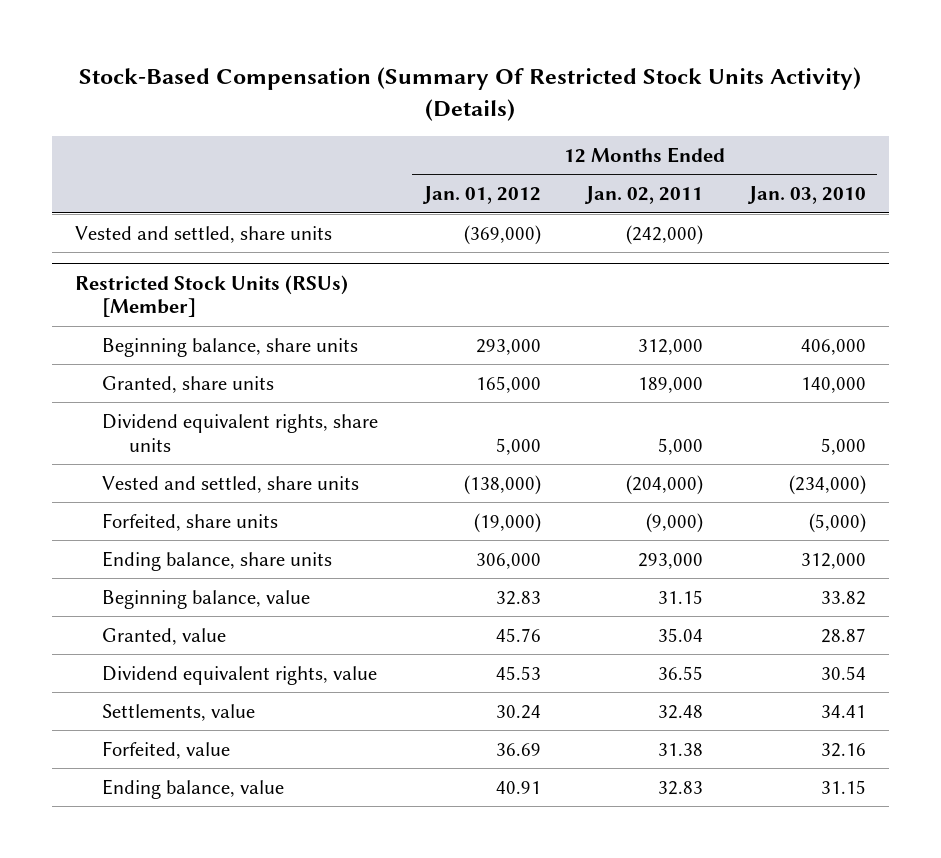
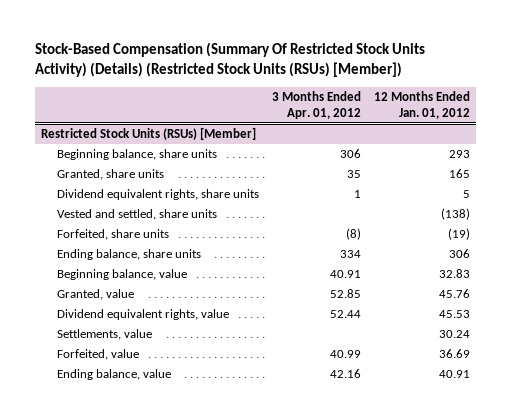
[79,66,862,121] Stock-Based Compensation (Summary Of Restricted Stock Units Activity) (Details) -> [34,42,425,78] Stock-Based Compensation (Summary Of Restricted Stock Units Activity) (Details) (Restricted Stock Units (RSUs) [Member])
[584,186,704,205] Jan. 02, 2011 -> none
[747,186,867,205] Jan. 03, 2010 -> none
none -> [271,91,361,119] 3 Months Ended Apr. 01, 2012
[74,225,332,243] Vested and settled, share units -> none
[475,338,541,355] 293,000 -> [448,150,470,159] 293
[475,375,541,393] 165,000 -> [448,169,470,179] 165
[495,437,541,455] 5,000 -> [462,190,470,199] 5
[463,474,541,495] (138,000) -> [440,208,470,221] (138)
[473,512,541,533] (19,000) -> [447,228,470,241] (19)
[475,552,541,569] 306,000 -> [448,249,470,259] 306

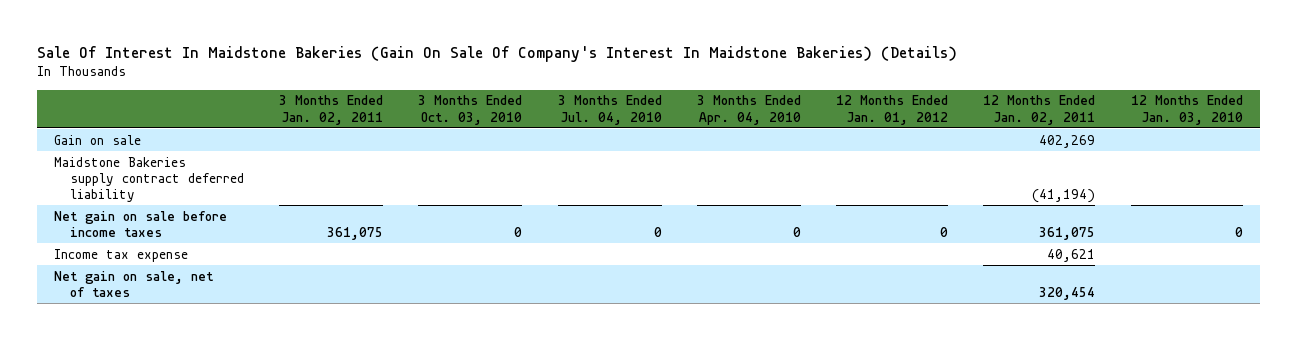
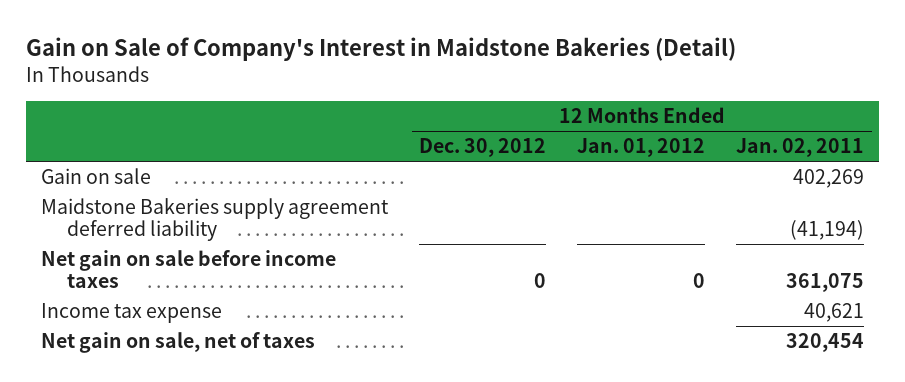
[36,45,957,62] Sale Of Interest In Maidstone Bakeries (Gain On Sale Of Company's Interest In Maidstone Bakeries) (Details) -> [26,36,737,61] Gain on Sale of Company's Interest in Maidstone Bakeries (Detail)
[278,95,383,125] 3 Months Ended Jan. 02, 2011 -> none
[418,95,523,125] 3 Months Ended Oct. 03, 2010 -> none
[557,95,662,125] 3 Months Ended Jul. 04, 2010 -> none
[696,95,801,125] 3 Months Ended Apr. 04, 2010 -> none
[1130,95,1243,125] 12 Months Ended Jan. 03, 2010 -> none
none -> [419,138,547,158] Dec. 30, 2012
[54,156,244,203] Maidstone Bakeries supply contract deferred liability -> [41,198,390,242] Maidstone Bakeries supply agreement deferred liability

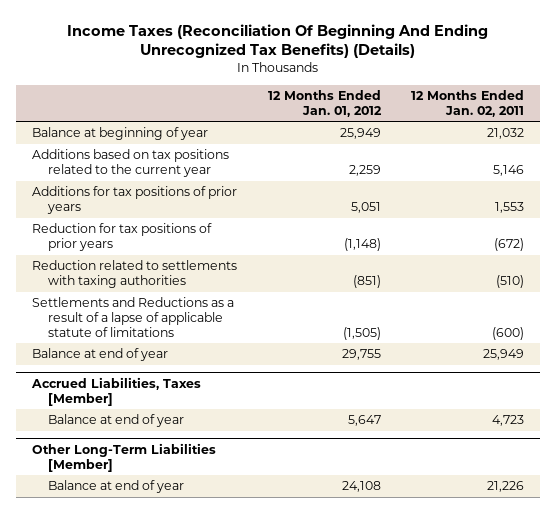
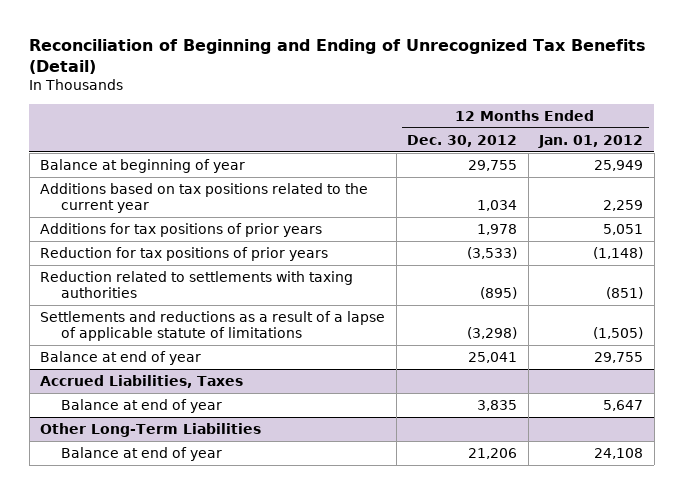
[67,23,489,59] Income Taxes (Reconciliation Of Beginning And Ending Unrecognized Tax Benefits) (Details) -> [29,38,647,74] Reconciliation of Beginning and Ending of Unrecognized Tax Benefits (Detail)
[411,89,525,117] 12 Months Ended Jan. 02, 2011 -> none
none -> [407,134,518,147] Dec. 30, 2012
[31,297,234,338] Settlements and Reductions as a result of a lapse of applicable statute of limitations -> [40,310,386,342] Settlements and reductions as a result of a lapse of applicable statute of limitations
[30,376,201,406] Accrued Liabilities, Taxes [Member] -> [40,374,244,388] Accrued Liabilities, Taxes
[31,442,216,472] Other Long-Term Liabilities [Member] -> [40,422,262,437] Other Long-Term Liabilities

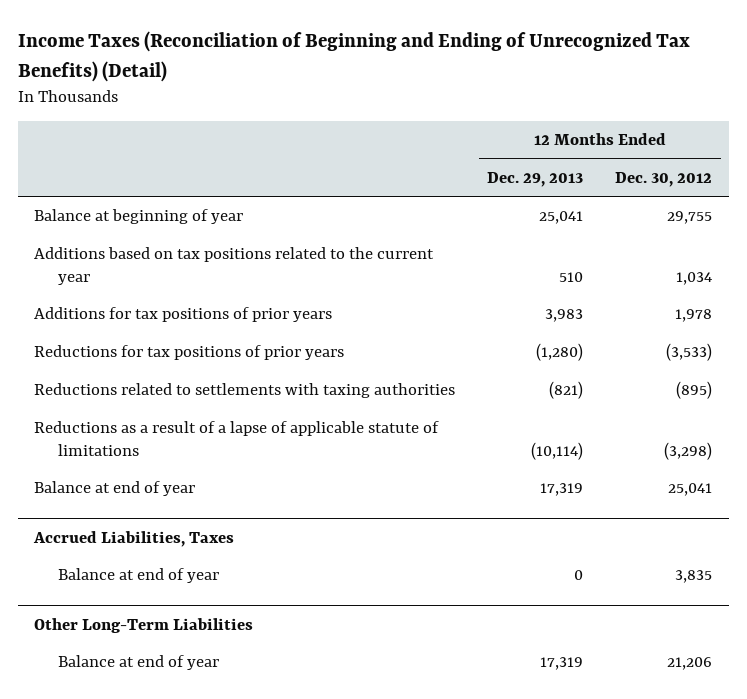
[29,38,647,74] Reconciliation of Beginning and Ending of Unrecognized Tax Benefits (Detail) -> [18,31,691,82] Income Taxes (Reconciliation of Beginning and Ending of Unrecognized Tax Benefits) (Detail)
[538,134,644,148] Jan. 01, 2012 -> none
none -> [487,172,584,188] Dec. 29, 2013
[40,246,329,261] Reduction for tax positions of prior years -> [34,345,345,361] Reductions for tax positions of prior years
[40,270,354,299] Reduction related to settlements with taxing authorities -> [34,383,456,399] Reductions related to settlements with taxing authorities
[40,310,386,342] Settlements and reductions as a result of a lapse of applicable statute of limitations -> [34,421,440,457] Reductions as a result of a lapse of applicable statute of limitations

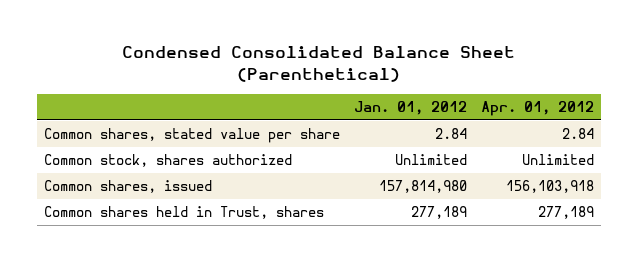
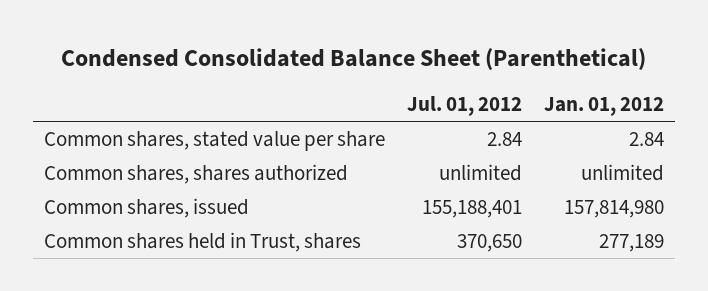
[481,100,595,116] Apr. 01, 2012 -> none
none -> [407,95,523,116] Jul. 01, 2012
[44,154,293,168] Common stock, shares authorized -> [44,164,349,185] Common shares, shares authorized
[395,154,468,166] Unlimited -> [580,164,664,182] unlimited

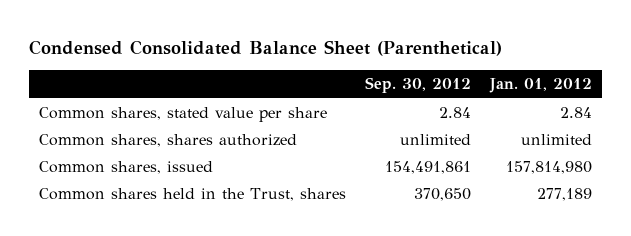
[407,95,523,116] Jul. 01, 2012 -> none
none -> [365,77,472,94] Sep. 30, 2012
[44,232,362,253] Common shares held in Trust, shares -> [38,188,346,202] Common shares held in the Trust, shares

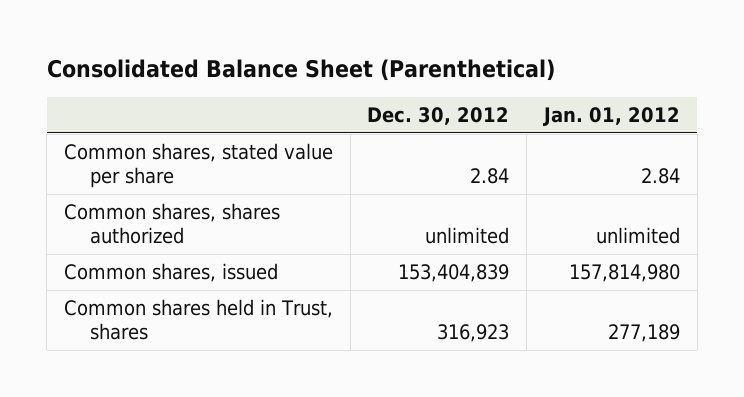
[29,40,503,57] Condensed Consolidated Balance Sheet (Parenthetical) -> [46,59,555,82] Consolidated Balance Sheet (Parenthetical)
[365,77,472,94] Sep. 30, 2012 -> none
none -> [367,106,510,125] Dec. 30, 2012
[38,188,346,202] Common shares held in the Trust, shares -> [63,298,333,341] Common shares held in Trust, shares

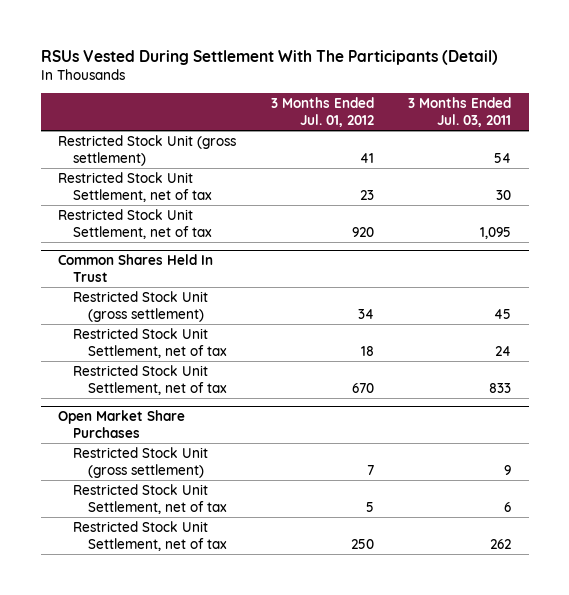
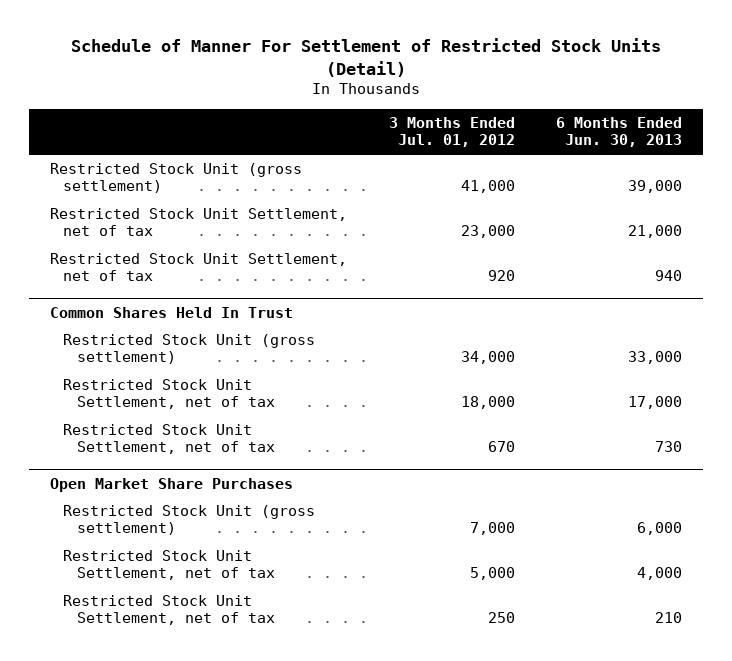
[40,49,498,65] RSUs Vested During Settlement With The Participants (Detail) -> [71,38,662,77] Schedule of Manner For Settlement of Restricted Stock Units (Detail)
[408,97,512,127] 3 Months Ended Jul. 03, 2011 -> none
none -> [556,117,683,148] 6 Months Ended Jun. 30, 2013
[359,152,374,163] 41 -> [460,180,515,194] 41,000
[359,189,374,200] 23 -> [460,225,515,239] 23,000
[357,308,374,319] 34 -> [460,351,515,365] 34,000
[360,345,374,356] 18 -> [460,396,515,410] 18,000
[366,464,374,475] 7 -> [469,522,515,536] 7,000
[365,501,374,512] 5 -> [469,567,515,581] 5,000

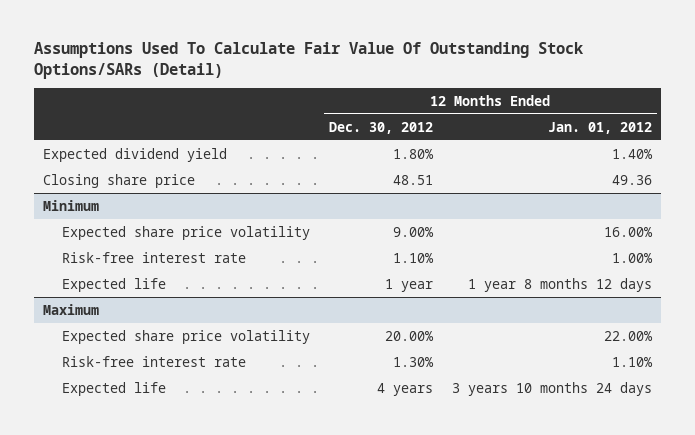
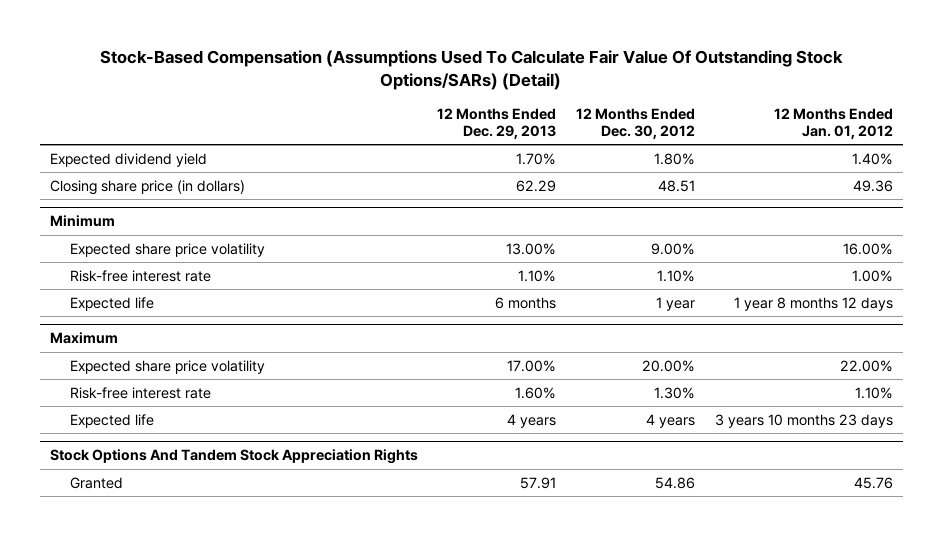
[33,42,584,79] Assumptions Used To Calculate Fair Value Of Outstanding Stock Options/SARs (Detail) -> [100,49,844,90] Stock-Based Compensation (Assumptions Used To Calculate Fair Value Of Outstanding Stock Options/SARs) (Detail)
none -> [437,108,557,140] 12 Months Ended Dec. 29, 2013
[43,173,196,188] Closing share price -> [49,179,245,195] Closing share price (in dollars)
[451,381,652,396] 3 years 10 months 24 days -> [714,413,893,428] 3 years 10 months 23 days
none -> [49,449,418,465] Stock Options And Tandem Stock Appreciation Rights
none -> [69,476,123,489] Granted

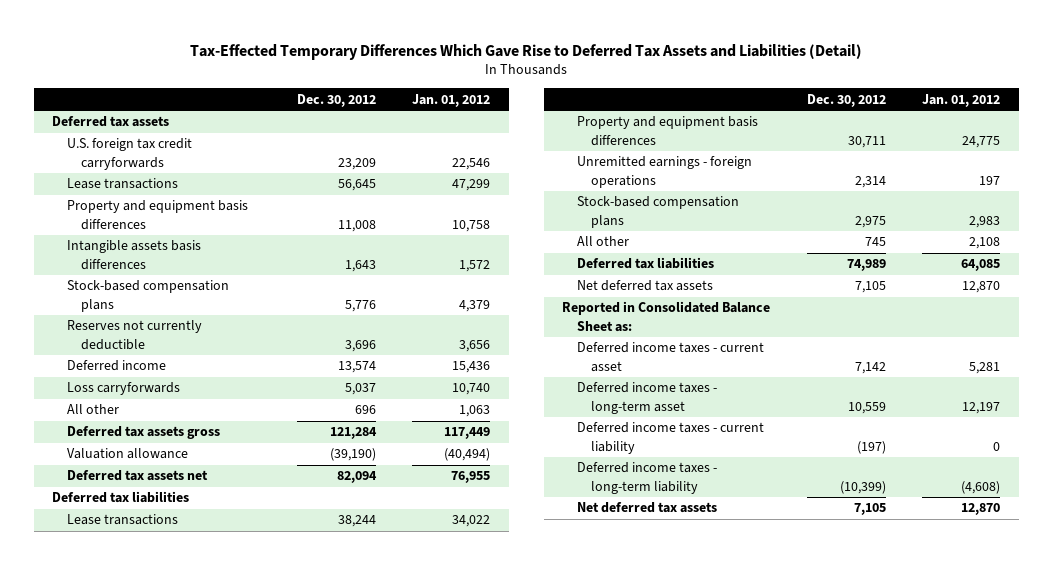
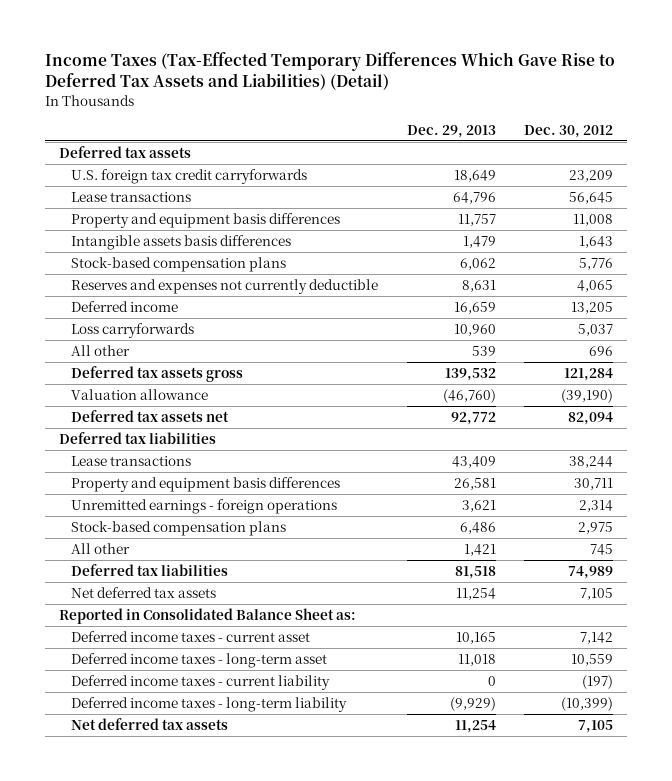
[190,43,863,60] Tax-Effected Temporary Differences Which Gave Rise to Deferred Tax Assets and Liabilities (Detail) -> [45,52,616,91] Income Taxes (Tax-Effected Temporary Differences Which Gave Rise to Deferred Tax Assets and Liabilities) (Detail)
[412,93,491,107] Jan. 01, 2012 -> none
none -> [406,124,496,138] Dec. 29, 2013
[66,320,202,350] Reserves not currently deductible -> [71,278,379,294] Reserves and expenses not currently deductible
[344,339,376,352] 3,696 -> [576,279,613,292] 4,065
[337,361,376,374] 13,574 -> [570,301,613,314] 13,205

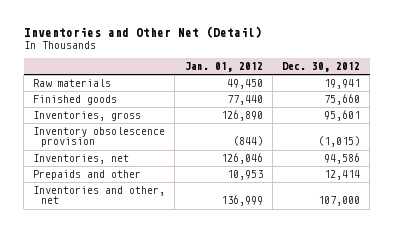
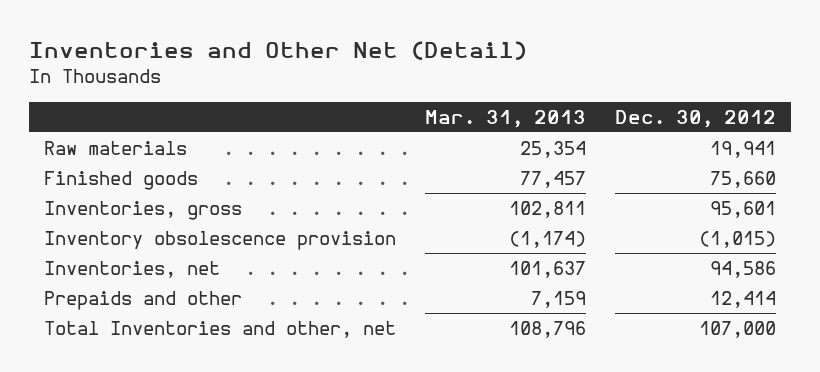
[184,62,263,73] Jan. 01, 2012 -> none
none -> [424,109,586,128] Mar. 31, 2013
[33,186,166,205] Inventories and other, net -> [43,321,396,339] Total Inventories and other, net

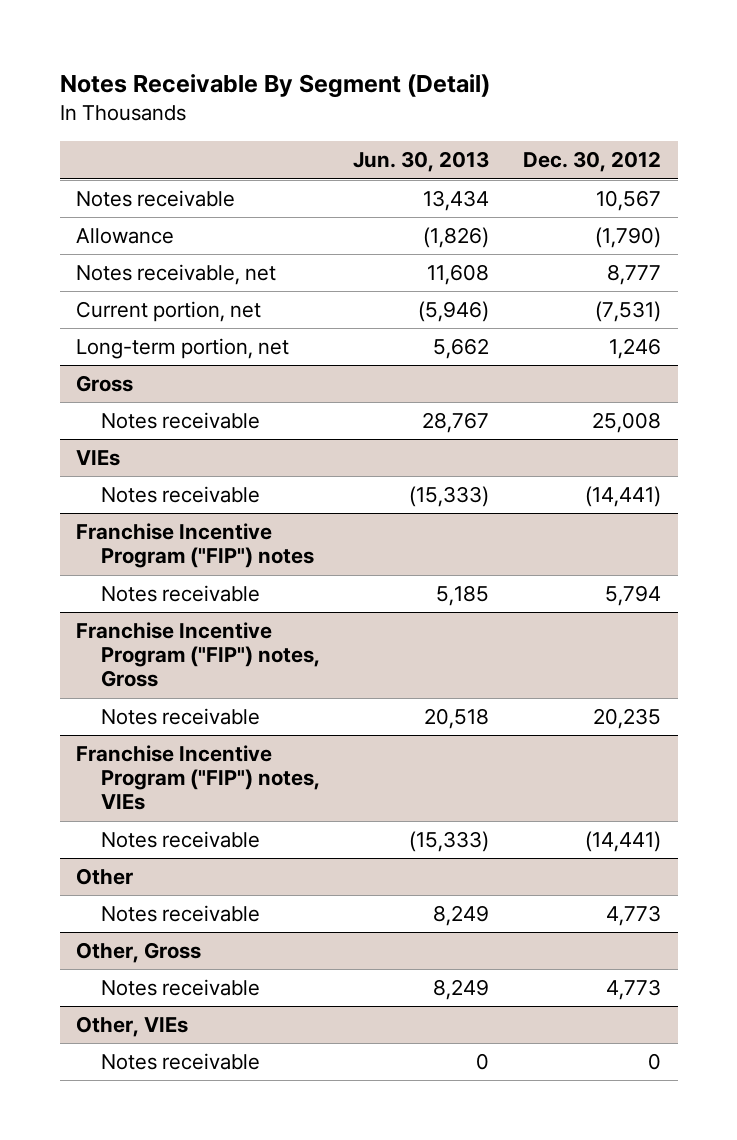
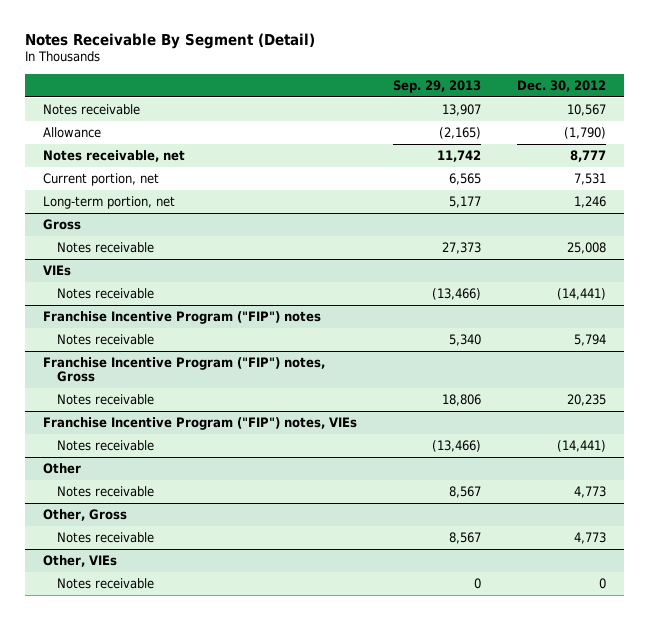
[353,151,490,173] Jun. 30, 2013 -> none
none -> [393,79,482,93] Sep. 29, 2013
[595,301,662,323] (7,531) -> [574,172,607,185] 7,531

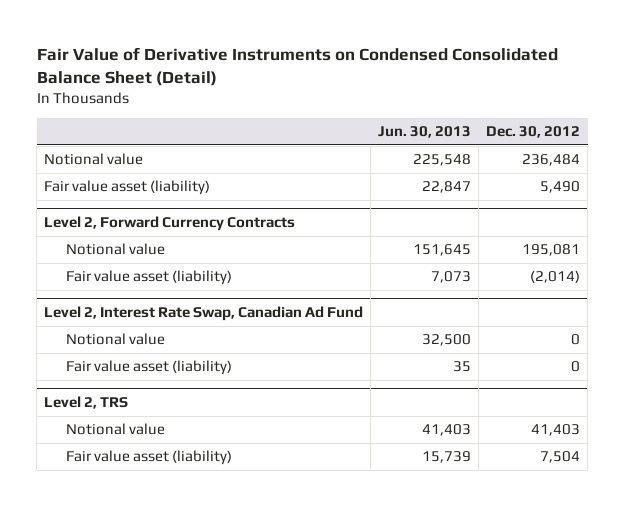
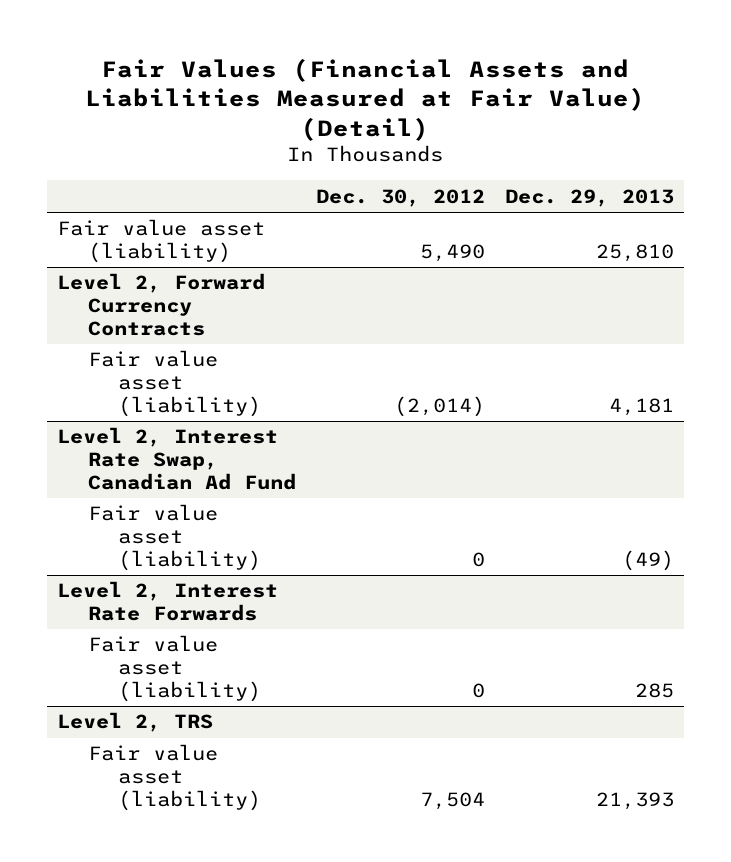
[36,46,558,86] Fair Value of Derivative Instruments on Condensed Consolidated Balance Sheet (Detail) -> [85,57,646,141] Fair Values (Financial Assets and Liabilities Measured at Fair Value) (Detail)
[378,126,472,139] Jun. 30, 2013 -> none
none -> [504,188,674,207] Dec. 29, 2013
[44,153,144,166] Notional value -> none
[66,243,166,256] Notional value -> none
[66,333,166,346] Notional value -> none
none -> [57,581,279,622] Level 2, Interest Rate Forwards
none -> [87,635,262,703] Fair value asset (liability)
[66,423,166,436] Notional value -> none

